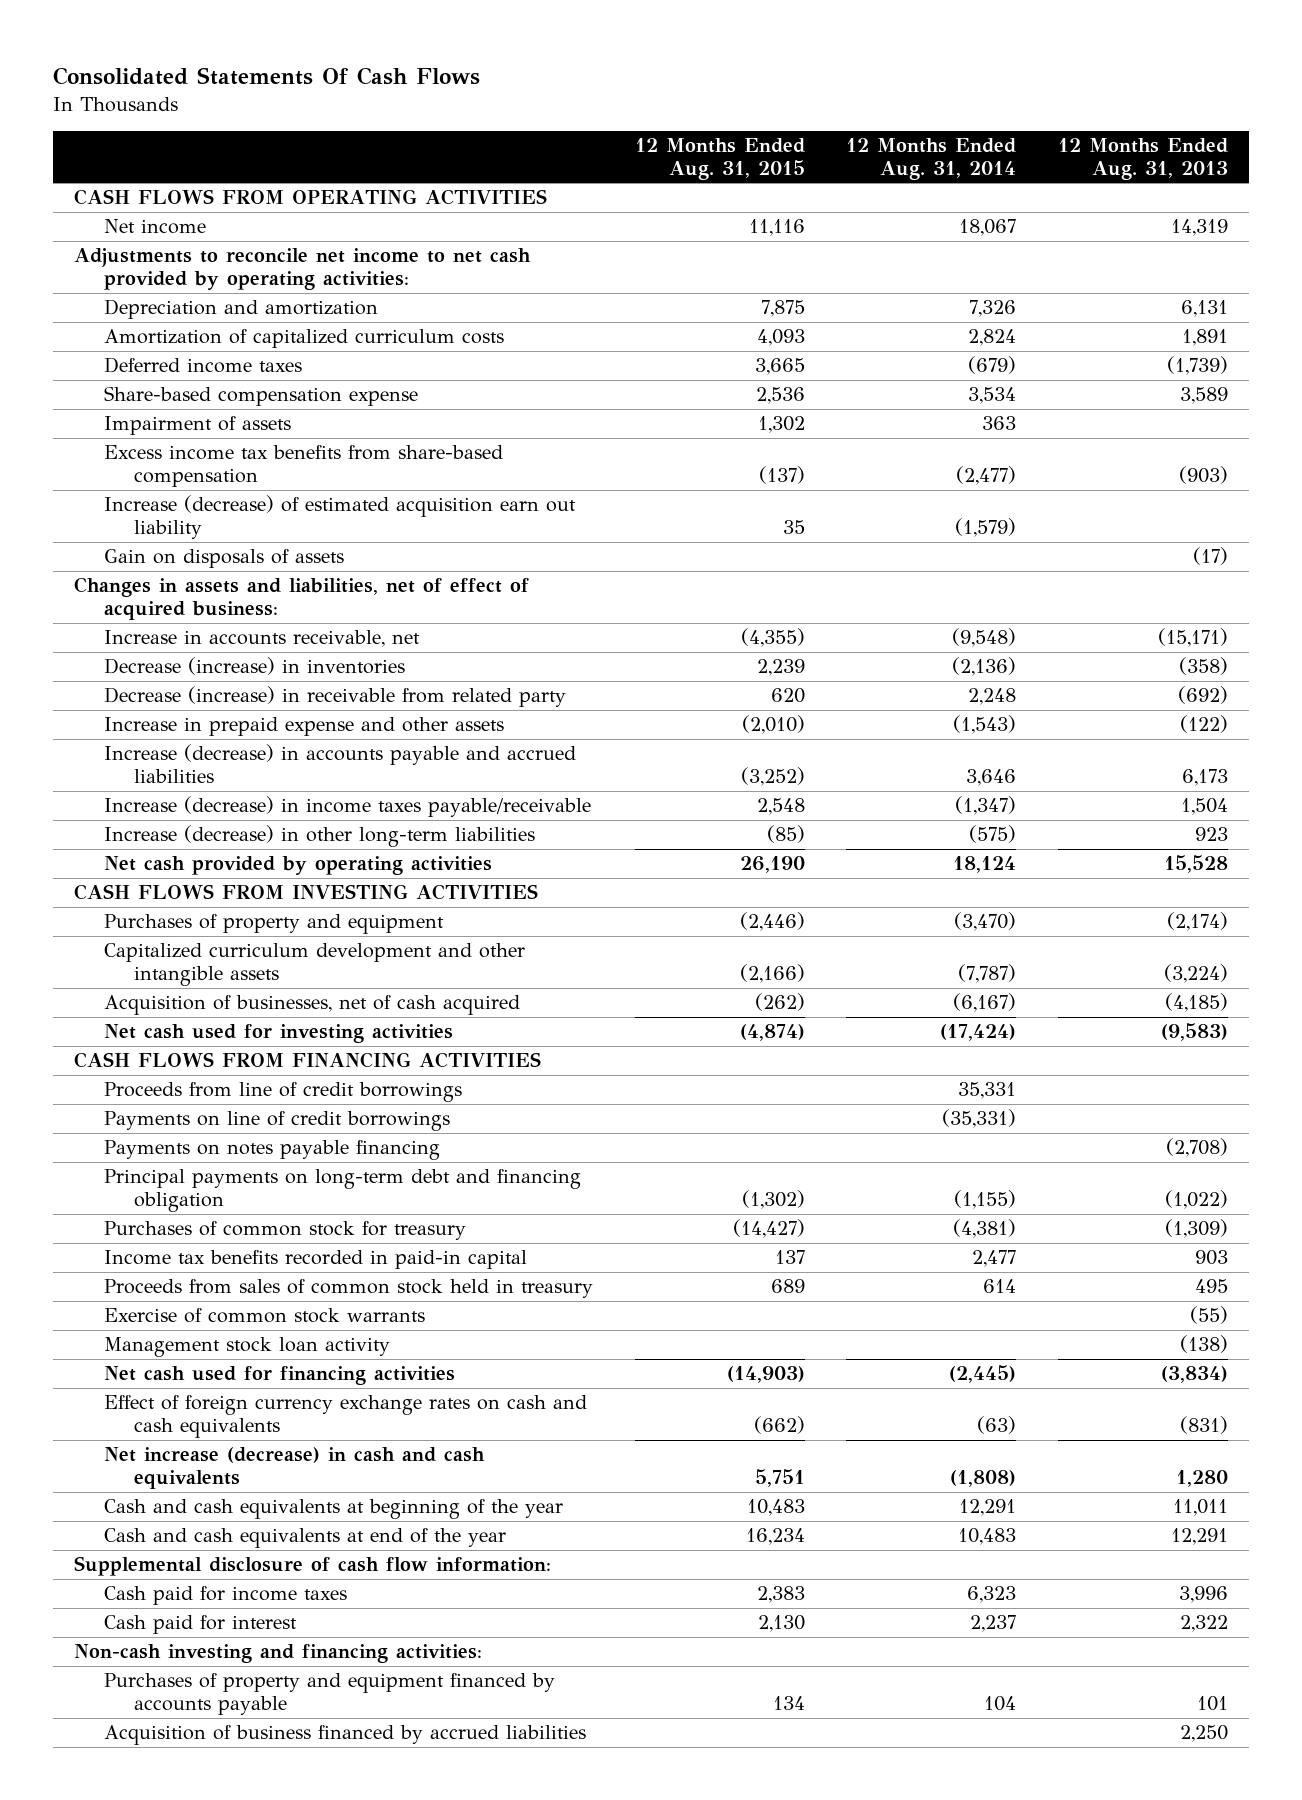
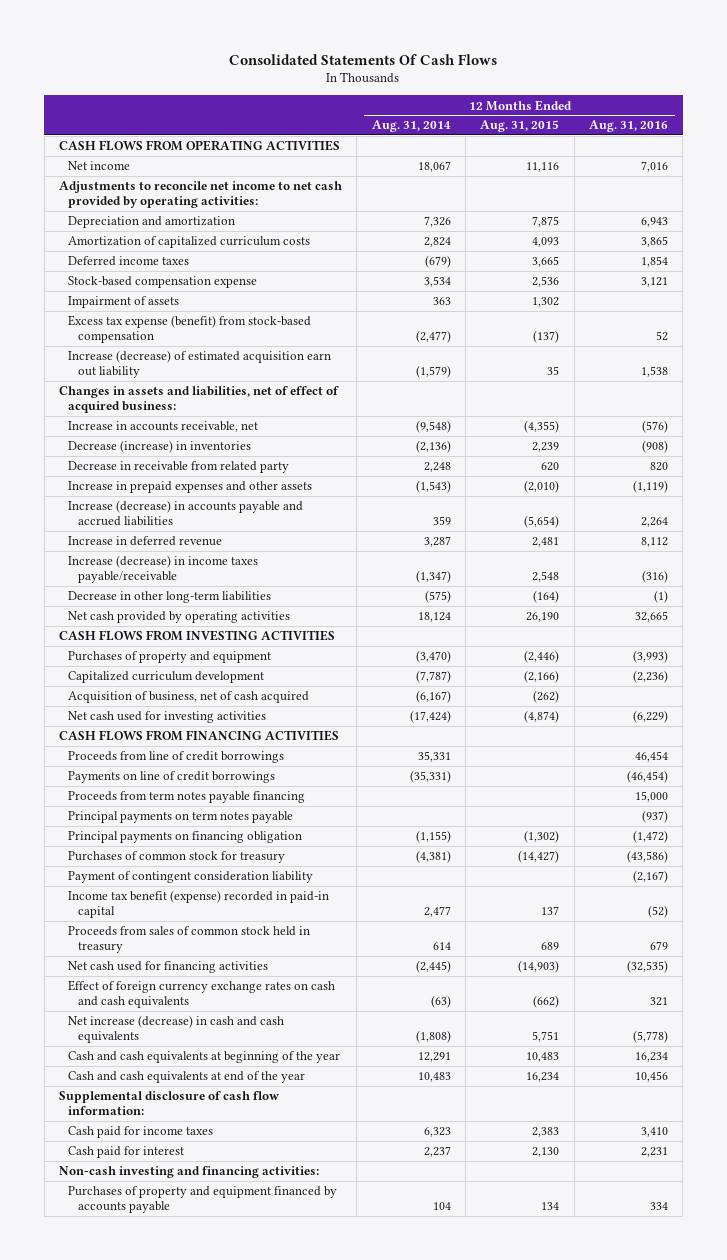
[1057,137,1228,180] 12 Months Ended Aug. 31, 2013 -> none
none -> [588,120,668,133] Aug. 31, 2016
[104,386,419,407] Share-based compensation expense -> [68,276,258,289] Stock-based compensation expense
[104,445,504,488] Excess income tax benefits from share-based compensation -> [68,315,312,344] Excess tax expense (benefit) from stock-based compensation
[104,549,345,569] Gain on disposals of assets -> none
[104,686,567,708] Decrease (increase) in receivable from related party -> [68,461,290,474] Decrease in receivable from related party
[104,717,505,737] Increase in prepaid expense and other assets -> [68,481,313,494] Increase in prepaid expenses and other assets
[740,767,805,787] (3,252) -> [524,515,560,529] (5,654)
[966,769,1017,787] 3,646 -> [432,516,451,526] 359
none -> [68,536,223,547] Increase in deferred revenue
[104,825,536,848] Increase (decrease) in other long-term liabilities -> [68,591,272,604] Decrease in other long-term liabilities
[766,825,805,844] (85) -> [533,590,560,604] (164)
[104,943,526,987] Capitalized curriculum development and other intangible assets -> [68,671,265,684] Capitalized curriculum development
[104,995,521,1016] Acquisition of businesses, net of cash acquired -> [68,691,310,704] Acquisition of business, net of cash acquired
none -> [68,791,306,804] Proceeds from term notes payable financing
[104,1140,441,1161] Payments on notes payable financing -> [68,811,294,824] Principal payments on term notes payable
[104,1169,582,1213] Principal payments on long-term debt and financing obligation -> [68,831,303,844] Principal payments on financing obligation
none -> [68,871,314,884] Payment of contingent consideration liability
[104,1250,528,1270] Income tax benefits recorded in paid-in capital -> [68,890,330,919] Income tax benefit (expense) recorded in paid-in capital
[104,1308,426,1324] Exercise of common stock warrants -> none
[104,1337,391,1358] Management stock loan activity -> none
[104,1725,587,1746] Acquisition of business financed by accrued liabilities -> none

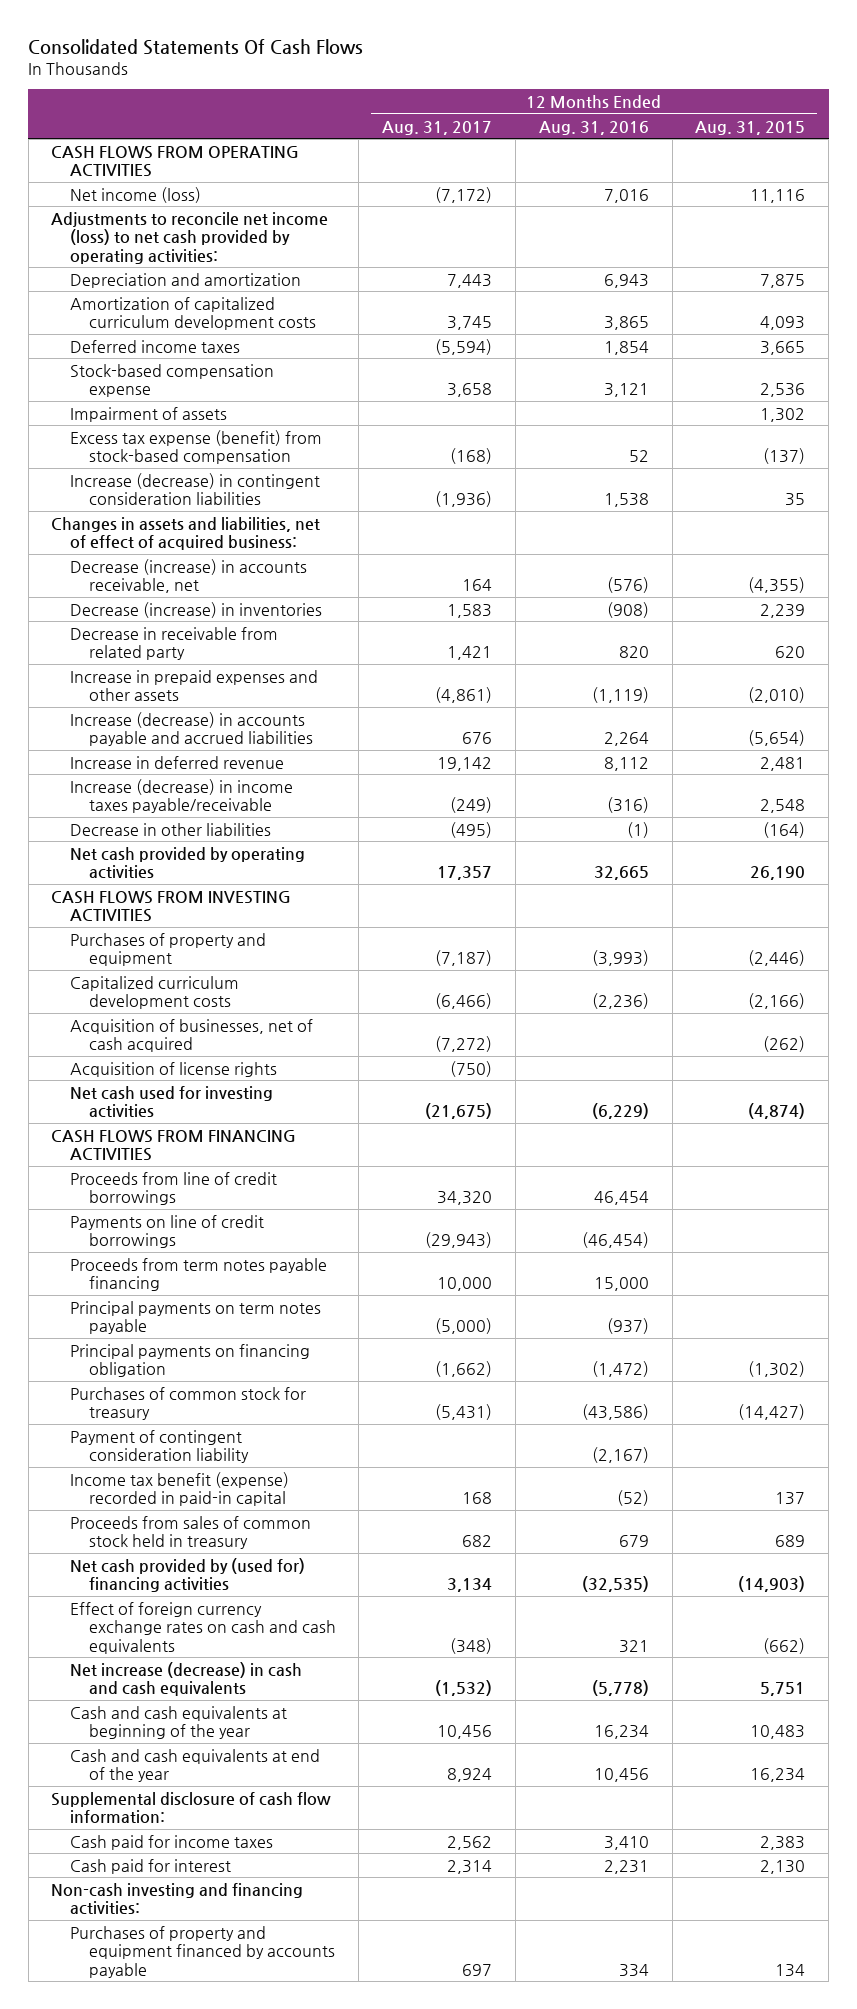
[371,120,451,133] Aug. 31, 2014 -> none
none -> [382,120,493,135] Aug. 31, 2017
[68,161,131,171] Net income -> [70,186,202,203] Net income (loss)
[59,181,343,209] Adjustments to reconcile net income to net cash provided by operating activities: -> [51,211,329,264] Adjustments to reconcile net income (loss) to net cash provided by operating activities:
[68,236,311,249] Amortization of capitalized curriculum costs -> [70,296,316,331] Amortization of capitalized curriculum development costs
[68,350,332,379] Increase (decrease) of estimated acquisition earn out liability -> [70,472,321,506] Increase (decrease) in contingent consideration liabilities
[68,421,259,433] Increase in accounts receivable, net -> [70,558,308,594] Decrease (increase) in accounts receivable, net
[68,591,272,604] Decrease in other long-term liabilities -> [70,822,272,836] Decrease in other liabilities
[68,671,265,684] Capitalized curriculum development -> [70,975,240,1010] Capitalized curriculum development costs
[68,691,310,704] Acquisition of business, net of cash acquired -> [70,1018,314,1053] Acquisition of businesses, net of cash acquired
none -> [70,1061,278,1077] Acquisition of license rights
[68,961,269,974] Net cash used for financing activities -> [70,1557,306,1593] Net cash provided by (used for) financing activities

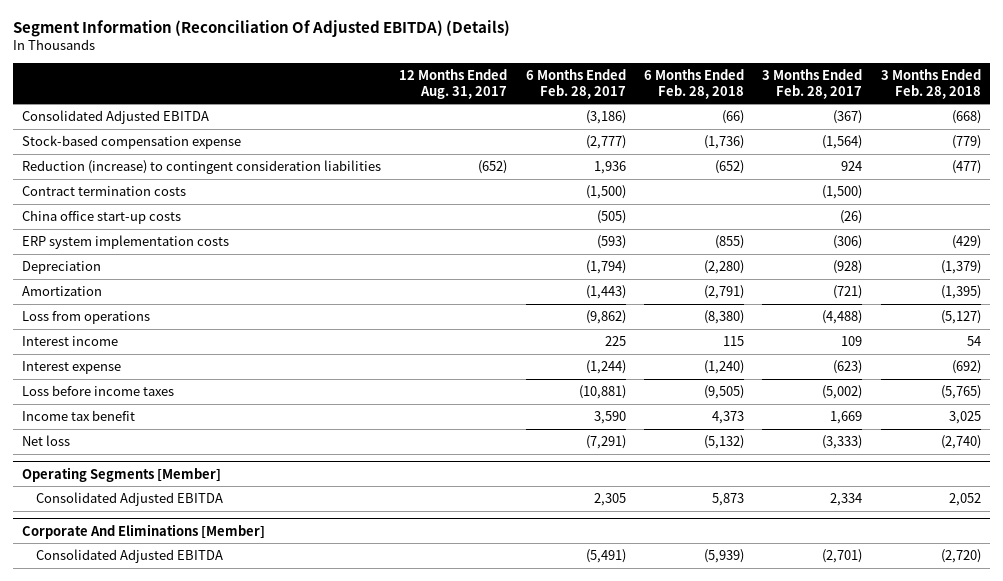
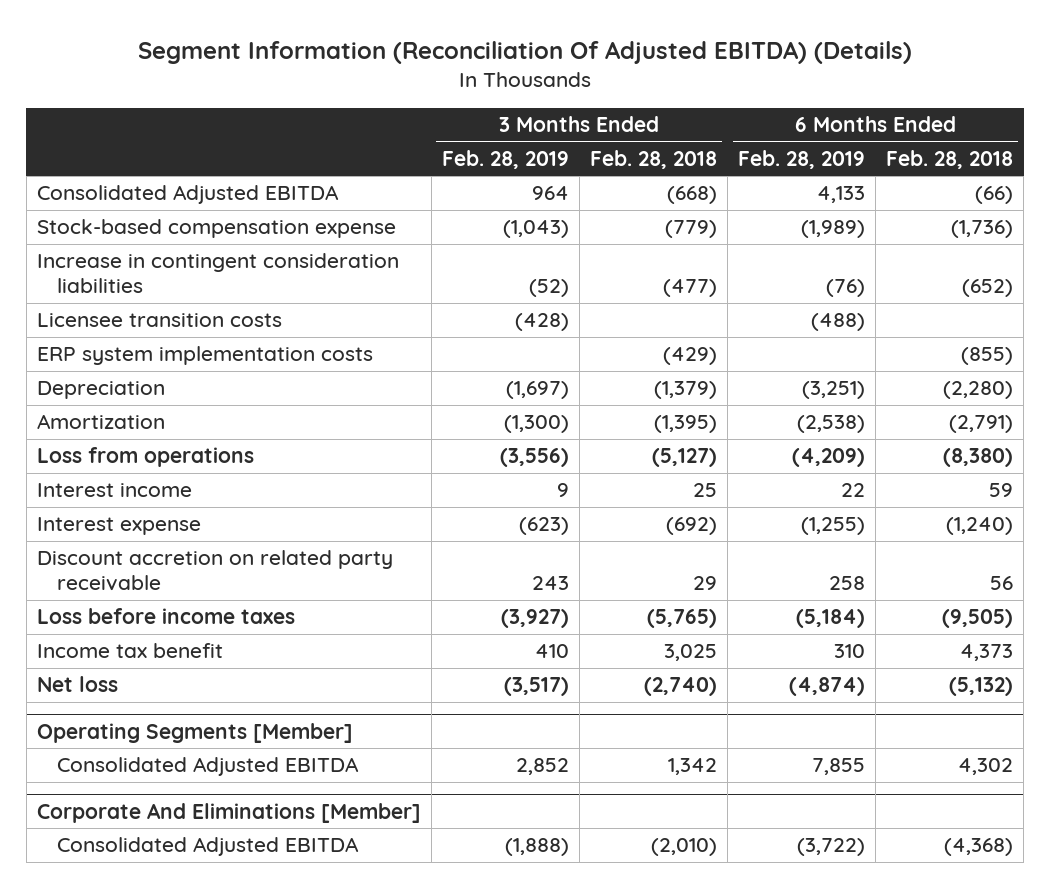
[399,69,508,99] 12 Months Ended Aug. 31, 2017 -> none
[525,69,626,99] 6 Months Ended Feb. 28, 2017 -> none
[762,69,863,99] 3 Months Ended Feb. 28, 2017 -> none
none -> [441,149,569,169] Feb. 28, 2019
none -> [738,149,866,169] Feb. 28, 2019
[22,186,187,197] Contract termination costs -> none
[22,210,182,225] China office start-up costs -> none
[22,160,382,175] Reduction (increase) to contingent consideration liabilities -> [36,253,399,294] Increase in contingent consideration liabilities
none -> [36,313,282,328] Licensee transition costs
[722,336,744,347] 115 -> [989,483,1014,498] 59
[966,336,981,347] 54 -> [692,483,717,498] 25
none -> [36,550,393,592] Discount accretion on related party receivable
[711,493,744,507] 5,873 -> [958,758,1014,776] 4,302
[948,493,981,507] 2,052 -> [667,758,717,776] 1,342
[703,549,744,564] (5,939) -> [944,838,1014,857] (4,368)
[940,549,981,564] (2,720) -> [650,838,717,857] (2,010)

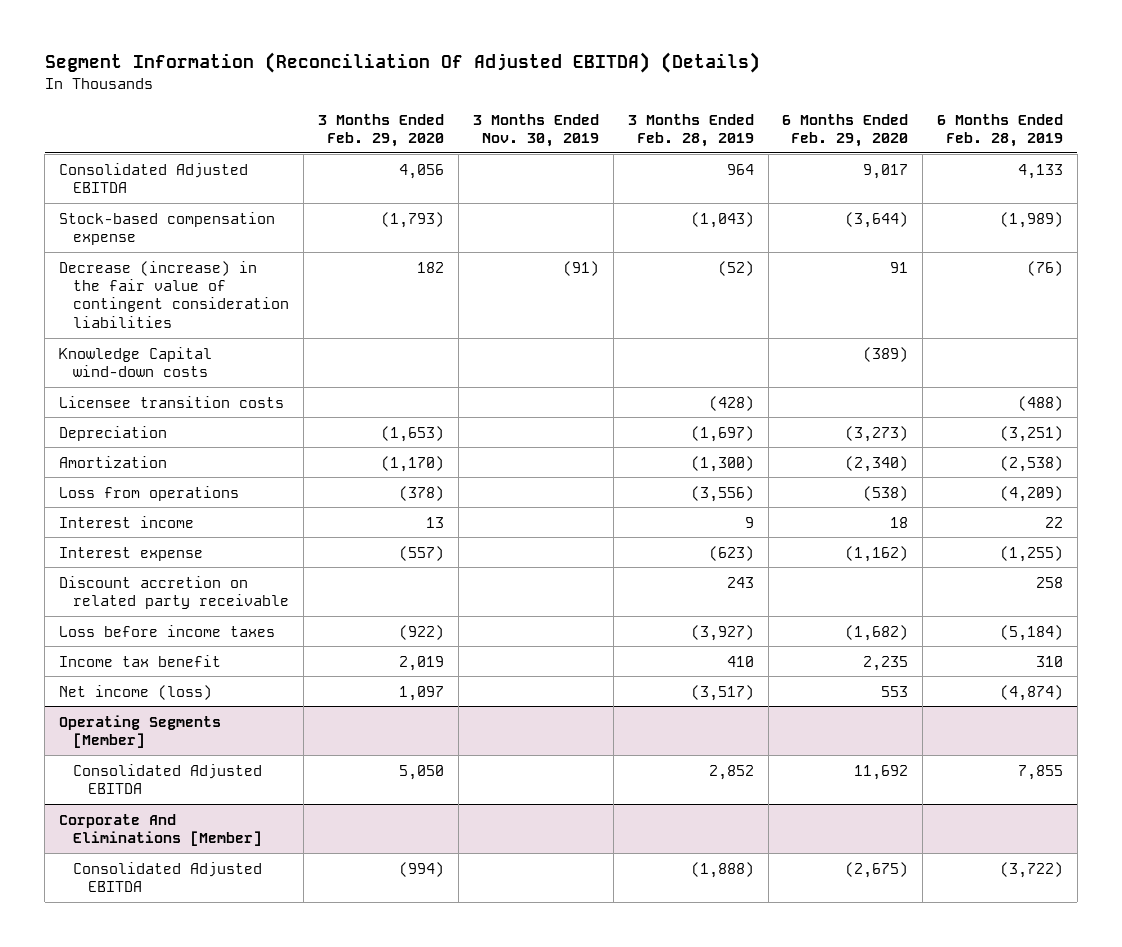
[589,149,717,169] Feb. 28, 2018 -> none
[886,149,1014,169] Feb. 28, 2018 -> none
none -> [318,113,445,147] 3 Months Ended Feb. 29, 2020
none -> [472,113,599,147] 3 Months Ended Nov. 30, 2019
none -> [782,113,909,147] 6 Months Ended Feb. 29, 2020
[36,253,399,294] Increase in contingent consideration liabilities -> [59,260,290,328] Decrease (increase) in the fair value of contingent consideration liabilities
none -> [59,346,213,377] Knowledge Capital wind-down costs
[36,346,373,366] ERP system implementation costs -> none
[36,676,118,693] Net loss -> [59,684,213,700] Net income (loss)

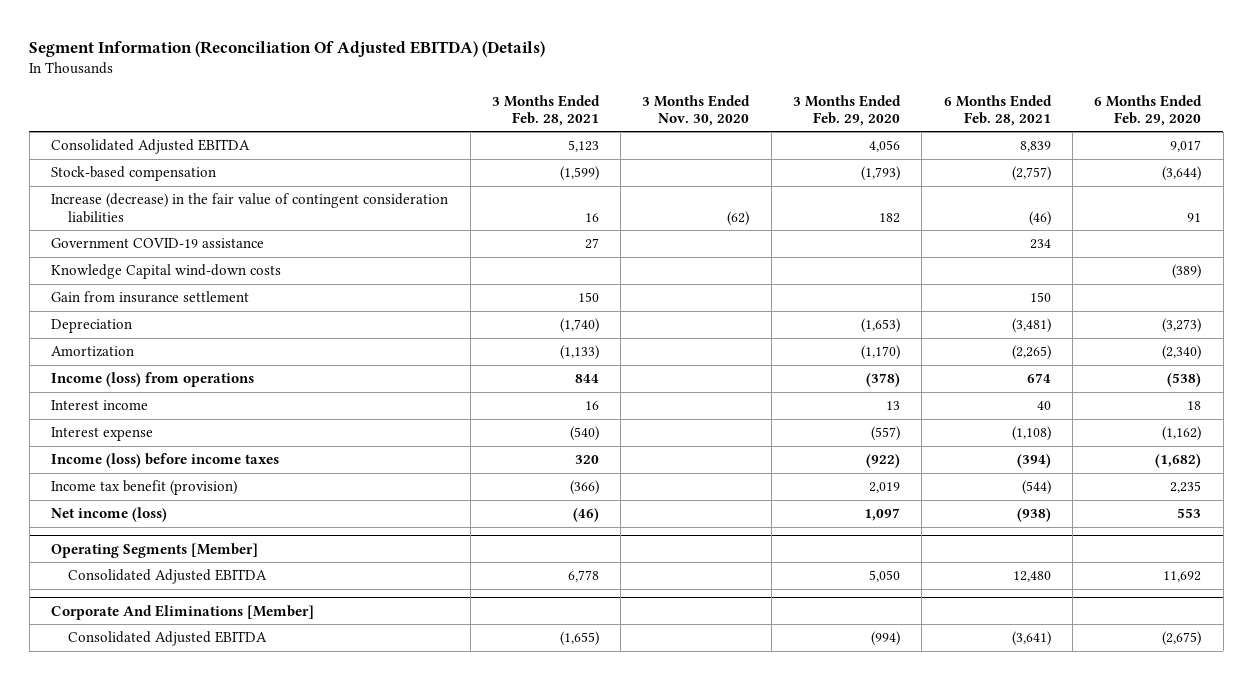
[472,113,599,147] 3 Months Ended Nov. 30, 2019 -> none
[627,113,754,147] 3 Months Ended Feb. 28, 2019 -> none
[937,113,1064,147] 6 Months Ended Feb. 28, 2019 -> none
none -> [491,94,600,126] 3 Months Ended Feb. 28, 2021
none -> [642,94,751,126] 3 Months Ended Nov. 30, 2020
none -> [943,94,1052,126] 6 Months Ended Feb. 28, 2021
[59,211,276,245] Stock-based compensation expense -> [51,166,217,182] Stock-based compensation
[59,260,290,328] Decrease (increase) in the fair value of contingent consideration liabilities -> [51,193,449,223] Increase (decrease) in the fair value of contingent consideration liabilities
none -> [51,238,265,249] Government COVID-19 assistance
[59,395,285,408] Licensee transition costs -> none
none -> [51,291,250,304] Gain from insurance settlement
[59,485,240,501] Loss from operations -> [51,372,255,388] Income (loss) from operations
[59,575,290,609] Discount accretion on related party receivable -> none
[59,624,276,637] Loss before income taxes -> [51,453,280,469] Income (loss) before income taxes
[59,654,222,667] Income tax benefit -> [51,480,238,496] Income tax benefit (provision)

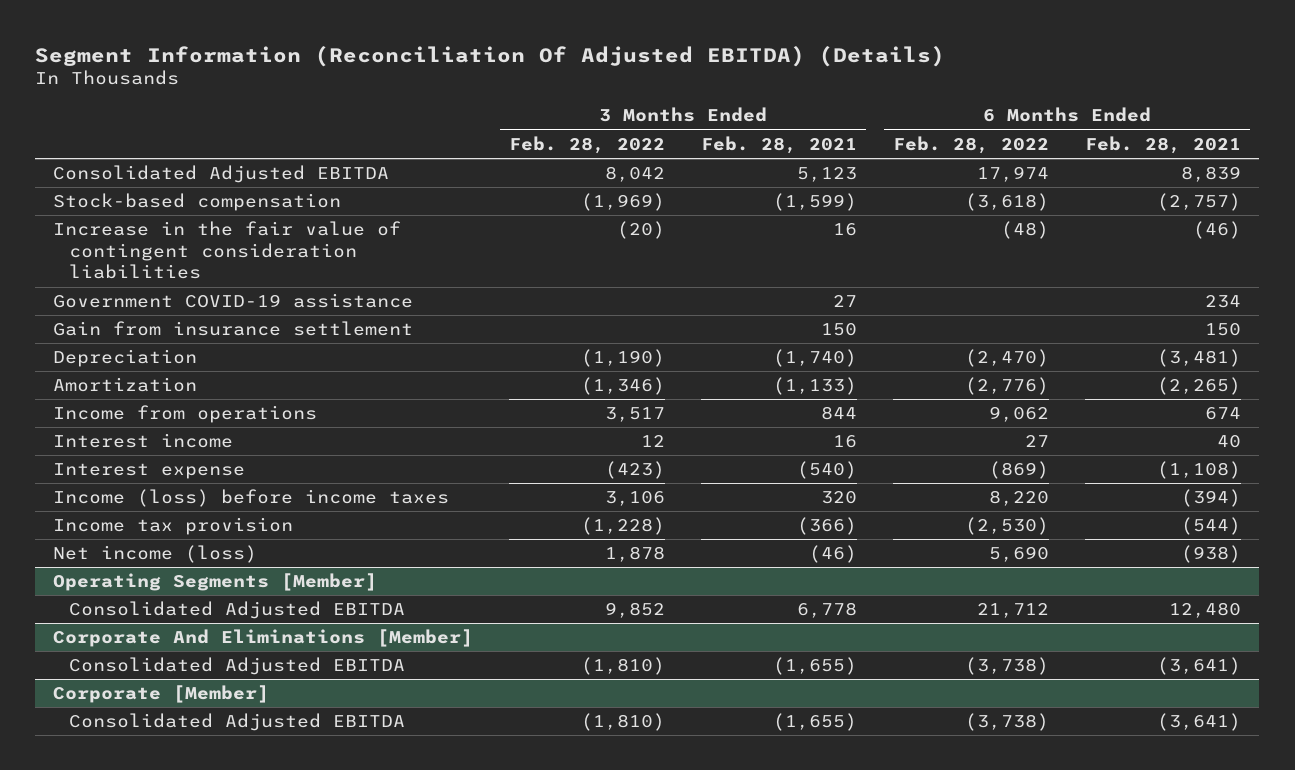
[642,94,751,126] 3 Months Ended Nov. 30, 2020 -> none
[793,94,902,126] 3 Months Ended Feb. 29, 2020 -> none
[1094,94,1203,126] 6 Months Ended Feb. 29, 2020 -> none
none -> [509,135,666,154] Feb. 28, 2022
none -> [893,135,1050,154] Feb. 28, 2022
[51,193,449,223] Increase (decrease) in the fair value of contingent consideration liabilities -> [53,221,402,280] Increase in the fair value of contingent consideration liabilities
[51,264,282,280] Knowledge Capital wind-down costs -> none
[51,372,255,388] Income (loss) from operations -> [53,405,318,424] Income from operations
[51,480,238,496] Income tax benefit (provision) -> [53,517,294,536] Income tax provision
none -> [53,685,270,704] Corporate [Member]
none -> [68,713,405,732] Consolidated Adjusted EBITDA

